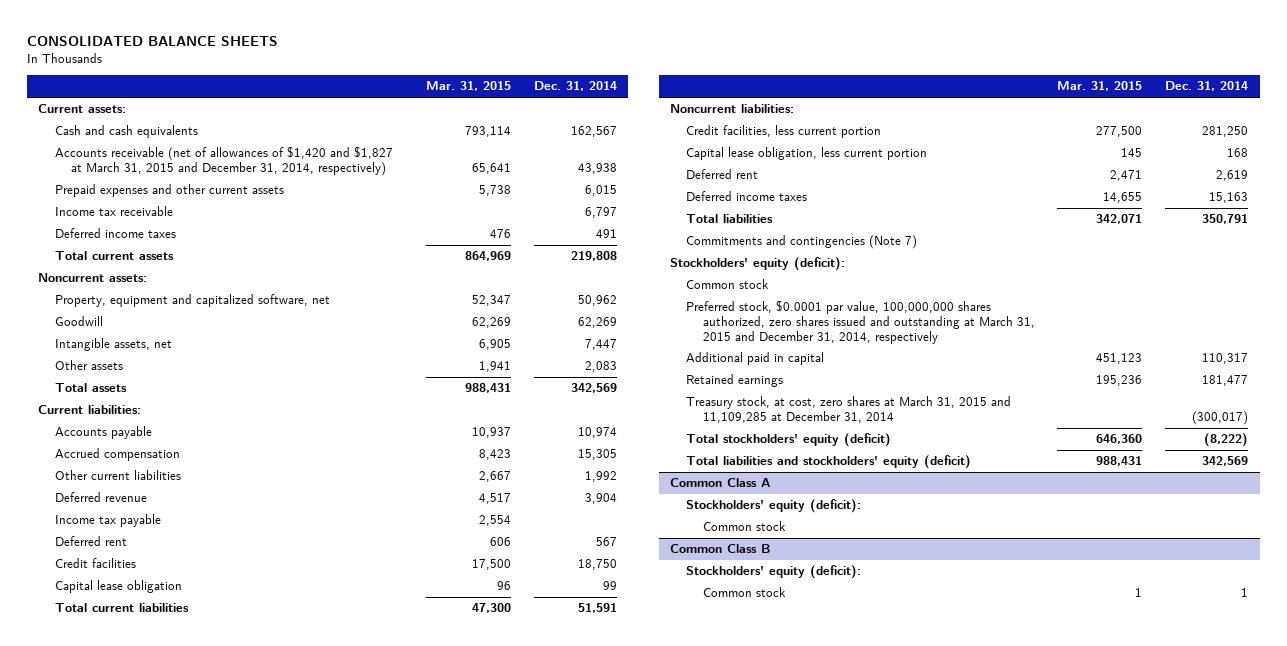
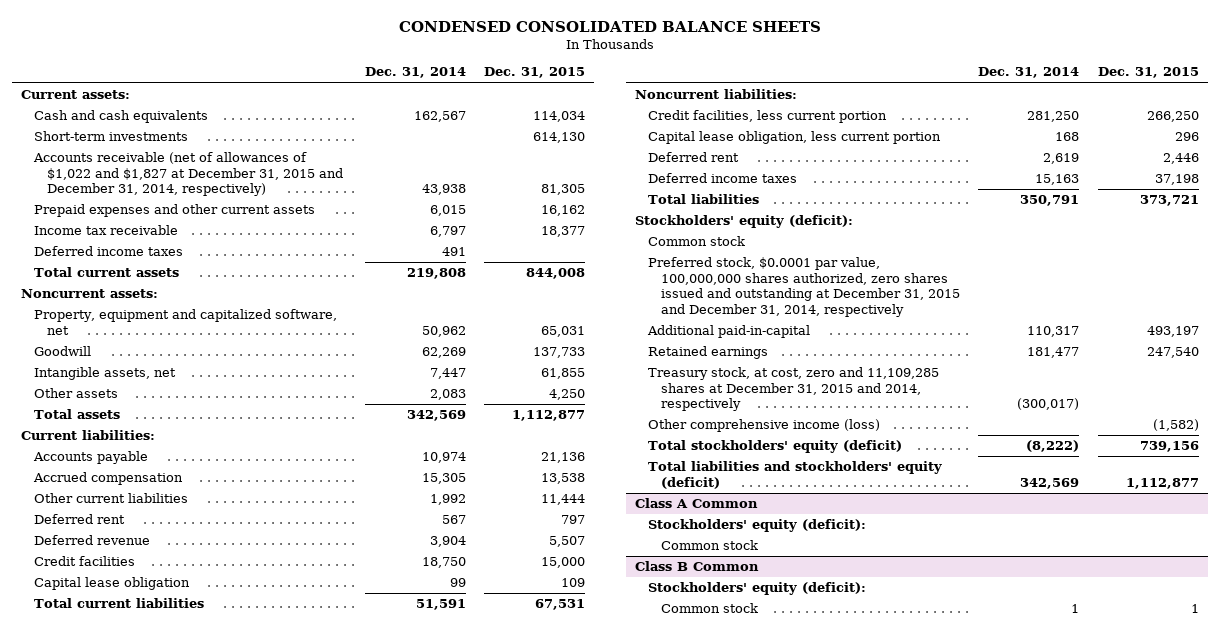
[27,36,279,47] CONSOLIDATED BALANCE SHEETS -> [398,20,821,32] CONDENSED CONSOLIDATED BALANCE SHEETS
[425,81,511,92] Mar. 31, 2015 -> none
none -> [483,67,585,79] Dec. 31, 2015
none -> [34,131,189,142] Short-term investments
[54,146,393,176] Accounts receivable (net of allowances of $1,420 and $1,827 at March 31, 2015 and December 31, 2014, respectively) -> [33,152,344,197] Accounts receivable (net of allowances of $1,022 and $1,827 at December 31, 2015 and December 31, 2014, respectively)
[54,514,161,528] Income tax payable -> none
[54,492,147,503] Deferred revenue -> [34,535,151,546] Deferred revenue
[686,235,918,250] Commitments and contingencies (Note 7) -> none
[686,300,1035,344] Preferred stock, $0.0001 par value, 100,000,000 shares authorized, zero shares issued and outstanding at March 31, 2015 and December 31, 2014, respectively -> [648,257,961,318] Preferred stock, $0.0001 par value, 100,000,000 shares authorized, zero shares issued and outstanding at December 31, 2015 and December 31, 2014, respectively
[686,352,825,366] Additional paid in capital -> [647,325,811,339] Additional paid-in-capital
[686,396,1012,423] Treasury stock, at cost, zero shares at March 31, 2015 and 11,109,285 at December 31, 2014 -> [648,367,940,412] Treasury stock, at cost, zero and 11,109,285 shares at December 31, 2015 and 2014, respectively
none -> [648,419,881,433] Other comprehensive income (loss)
[670,478,772,488] Common Class A -> [634,498,758,509] Class A Common
[670,544,772,554] Common Class B -> [634,561,759,572] Class B Common

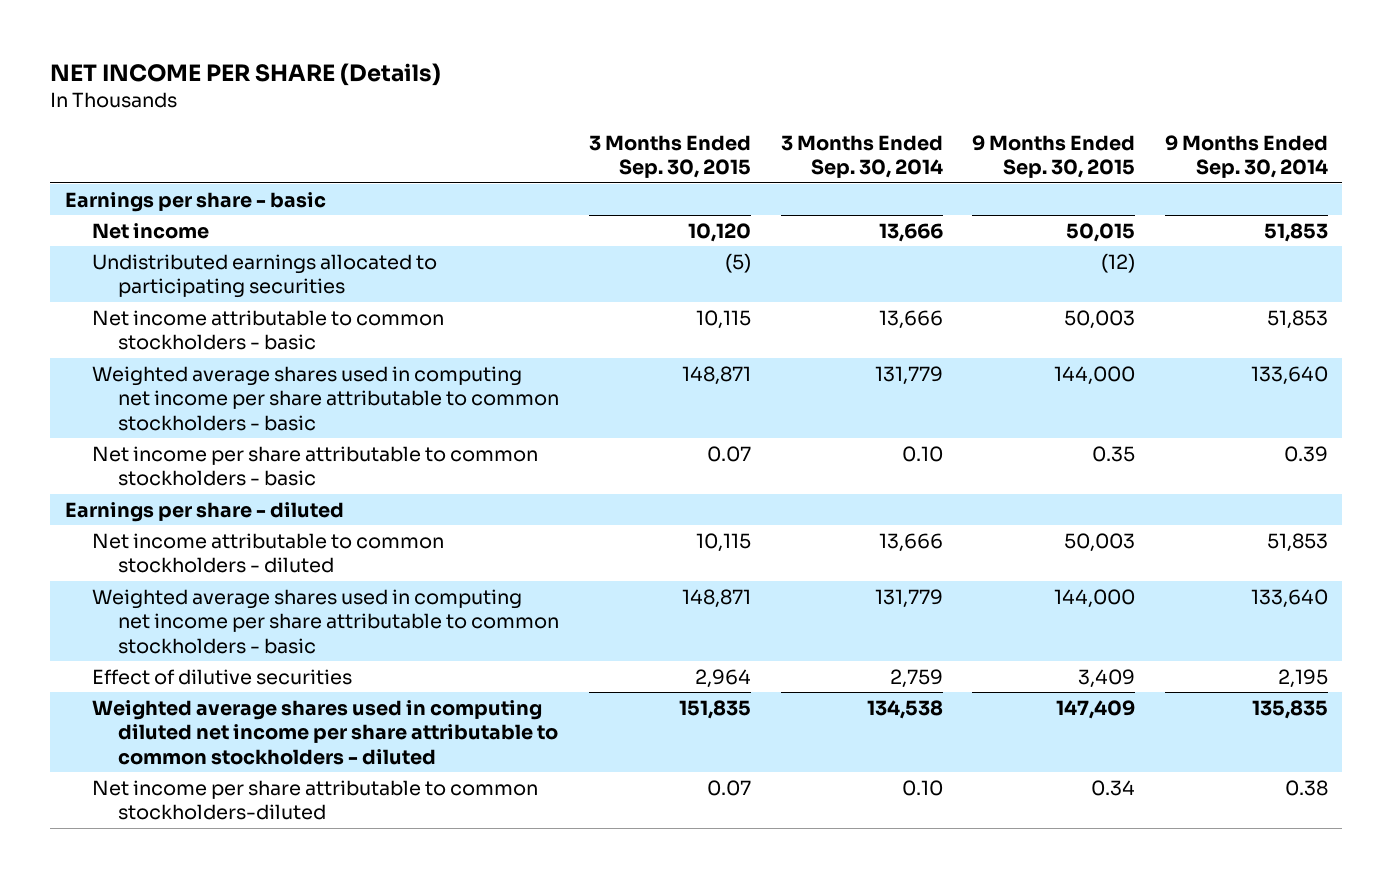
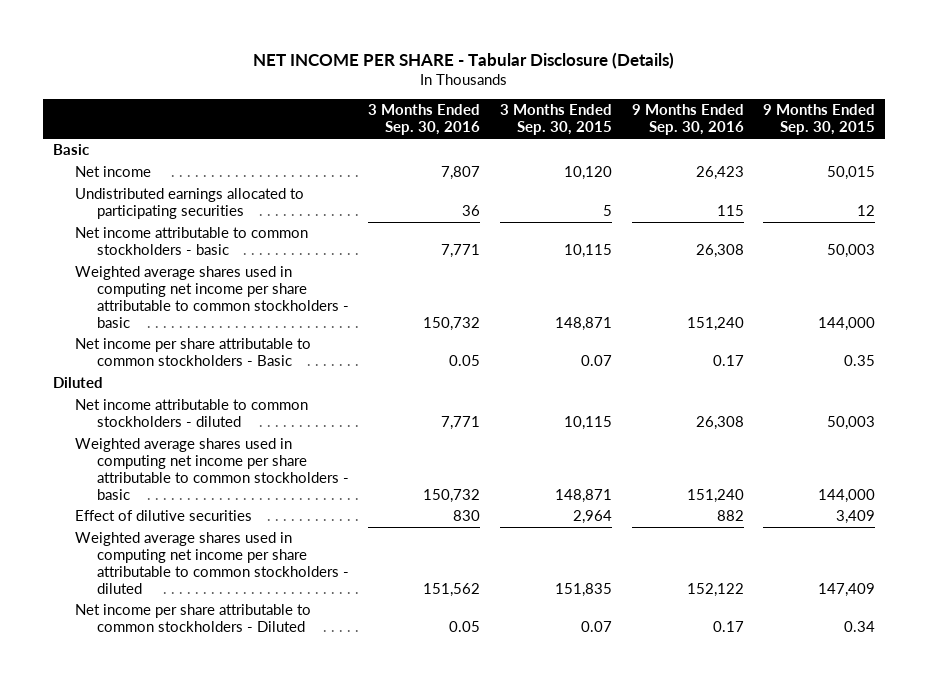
[50,62,442,86] NET INCOME PER SHARE (Details) -> [253,51,675,69] NET INCOME PER SHARE - Tabular Disclosure (Details)
[780,134,943,179] 3 Months Ended Sep. 30, 2014 -> none
[1164,134,1328,179] 9 Months Ended Sep. 30, 2014 -> none
none -> [368,104,481,136] 3 Months Ended Sep. 30, 2016
none -> [631,104,744,136] 9 Months Ended Sep. 30, 2016
[64,191,326,212] Earnings per share - basic -> [53,144,90,156] Basic
[724,252,751,273] (5) -> [603,204,613,216] 5
[1101,252,1136,273] (12) -> [857,204,876,216] 12
[91,445,538,487] Net income per share attributable to common stockholders - basic -> [74,338,311,366] Net income per share attributable to common stockholders - Basic
[64,501,344,522] Earnings per share - diluted -> [53,377,104,389] Diluted
[91,699,559,765] Weighted average shares used in computing diluted net income per share attributable to common stockholders - diluted -> [74,532,349,594] Weighted average shares used in computing net income per share attributable to common stockholders - diluted
[91,779,538,821] Net income per share attributable to common stockholders-diluted -> [74,604,311,632] Net income per share attributable to common stockholders - Diluted

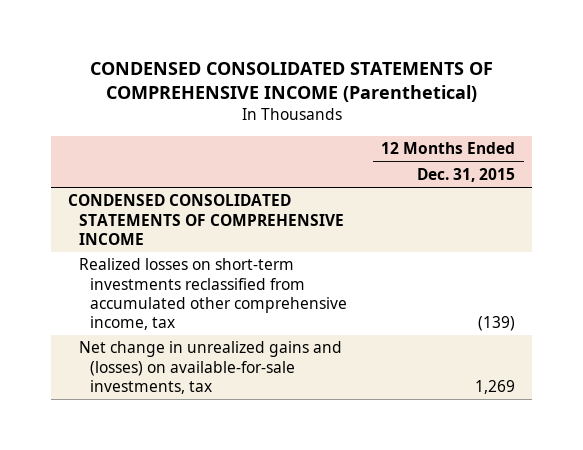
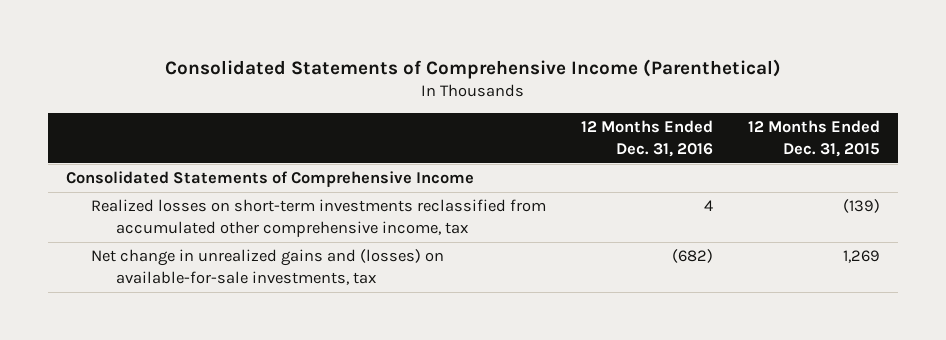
[89,62,493,103] CONDENSED CONSOLIDATED STATEMENTS OF COMPREHENSIVE INCOME (Parenthetical) -> [164,58,781,79] Consolidated Statements of Comprehensive Income (Parenthetical)
none -> [581,120,714,157] 12 Months Ended Dec. 31, 2016
[68,194,345,245] CONDENSED CONSOLIDATED STATEMENTS OF COMPREHENSIVE INCOME -> [65,171,474,188] Consolidated Statements of Comprehensive Income

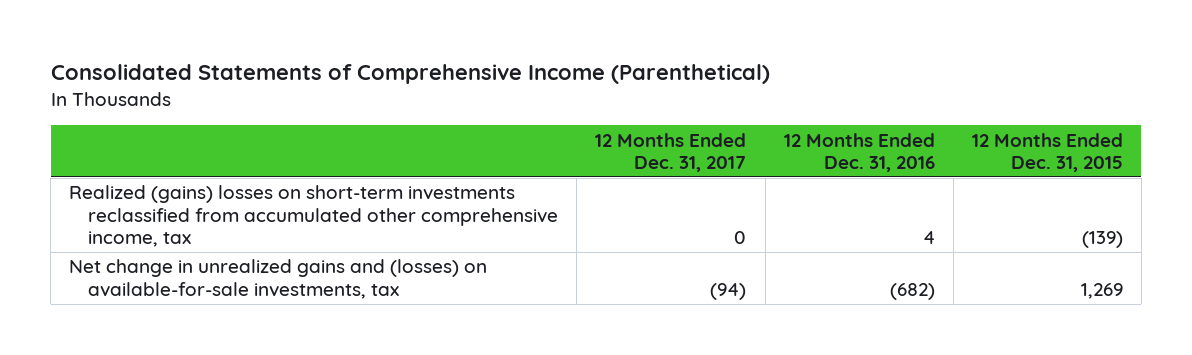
none -> [595,132,747,172] 12 Months Ended Dec. 31, 2017
[65,171,474,188] Consolidated Statements of Comprehensive Income -> none
[90,199,546,237] Realized losses on short-term investments reclassified from accumulated other comprehensive income, tax -> [69,185,559,248] Realized (gains) losses on short-term investments reclassified from accumulated other comprehensive income, tax

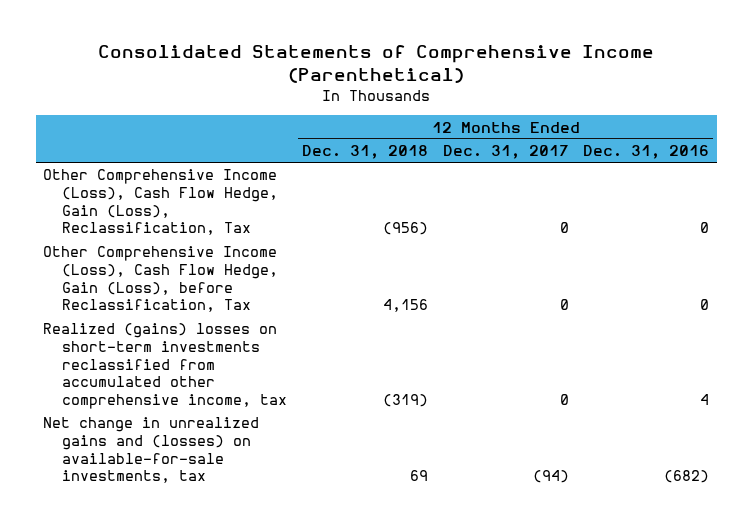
[971,132,1123,172] 12 Months Ended Dec. 31, 2015 -> none
none -> [301,145,428,160] Dec. 31, 2018
none -> [43,169,279,236] Other Comprehensive Income (Loss), Cash Flow Hedge, Gain (Loss), Reclassification, Tax
none -> [43,246,279,313] Other Comprehensive Income (Loss), Cash Flow Hedge, Gain (Loss), before Reclassification, Tax

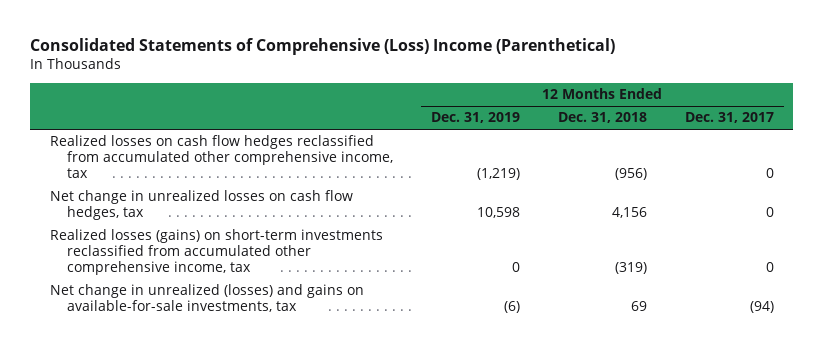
[98,45,655,84] Consolidated Statements of Comprehensive Income (Parenthetical) -> [30,38,616,56] Consolidated Statements of Comprehensive (Loss) Income (Parenthetical)
[583,145,710,160] Dec. 31, 2016 -> none
none -> [430,112,520,124] Dec. 31, 2019
[43,169,279,236] Other Comprehensive Income (Loss), Cash Flow Hedge, Gain (Loss), Reclassification, Tax -> [49,135,393,178] Realized losses on cash flow hedges reclassified from accumulated other comprehensive income, tax
[43,246,279,313] Other Comprehensive Income (Loss), Cash Flow Hedge, Gain (Loss), before Reclassification, Tax -> [49,190,353,221] Net change in unrealized losses on cash flow hedges, tax
[43,323,288,410] Realized (gains) losses on short-term investments reclassified from accumulated other comprehensive income, tax -> [49,229,383,275] Realized losses (gains) on short-term investments reclassified from accumulated other comprehensive income, tax
[43,417,260,484] Net change in unrealized gains and (losses) on available-for-sale investments, tax -> [49,284,364,313] Net change in unrealized (losses) and gains on available-for-sale investments, tax

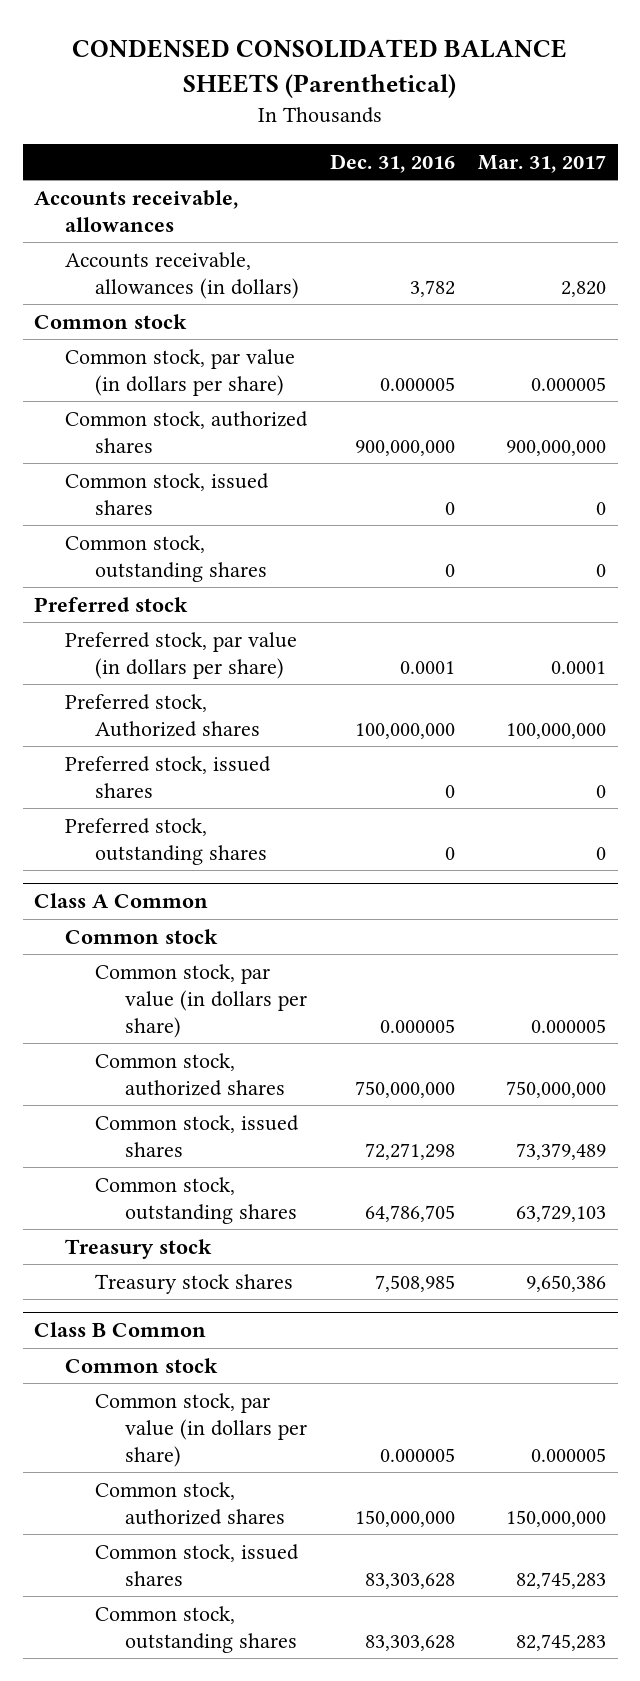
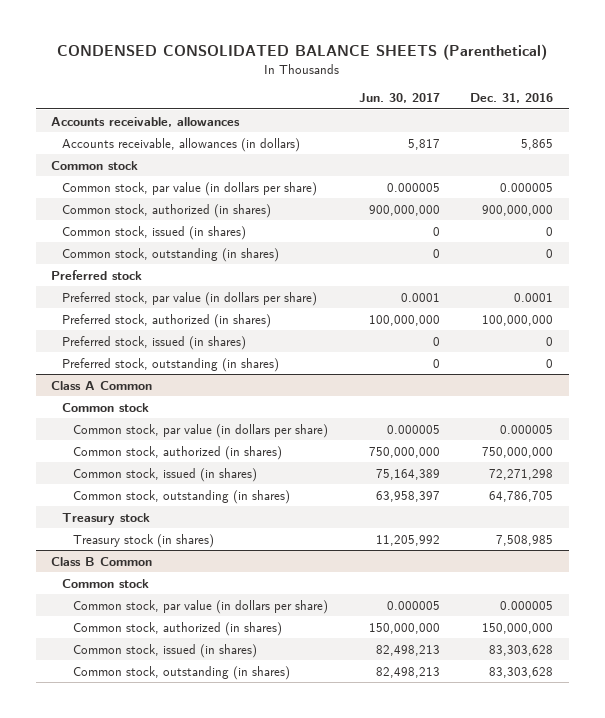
[478,154,607,173] Mar. 31, 2017 -> none
none -> [358,93,440,104] Jun. 30, 2017
[410,279,456,297] 3,782 -> [521,138,554,150] 5,865
[64,410,308,453] Common stock, authorized shares -> [62,203,272,218] Common stock, authorized (in shares)
[64,472,269,515] Common stock, issued shares -> [62,225,247,240] Common stock, issued (in shares)
[64,534,267,582] Common stock, outstanding shares -> [62,247,280,262] Common stock, outstanding (in shares)
[64,693,260,737] Preferred stock, Authorized shares -> [62,313,272,328] Preferred stock, authorized (in shares)
[64,755,271,798] Preferred stock, issued shares -> [62,335,247,350] Preferred stock, issued (in shares)
[64,817,267,865] Preferred stock, outstanding shares -> [62,357,280,372] Preferred stock, outstanding (in shares)
[94,1052,286,1096] Common stock, authorized shares -> [73,445,283,460] Common stock, authorized (in shares)
[94,1114,299,1157] Common stock, issued shares -> [73,467,258,482] Common stock, issued (in shares)
[94,1176,298,1224] Common stock, outstanding shares -> [73,489,291,504] Common stock, outstanding (in shares)
[94,1273,293,1294] Treasury stock shares -> [73,533,215,548] Treasury stock (in shares)
[94,1481,286,1525] Common stock, authorized shares -> [73,621,283,636] Common stock, authorized (in shares)
[94,1543,299,1586] Common stock, issued shares -> [73,643,258,658] Common stock, issued (in shares)
[94,1605,298,1653] Common stock, outstanding shares -> [73,665,291,680] Common stock, outstanding (in shares)

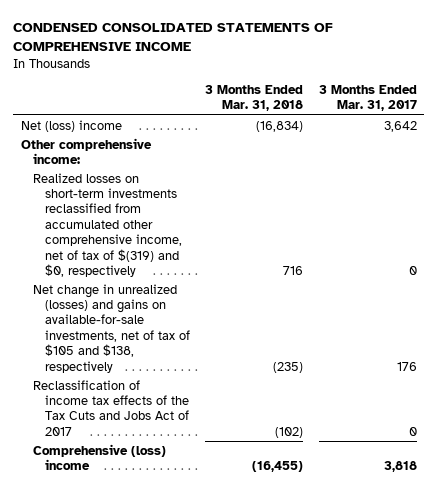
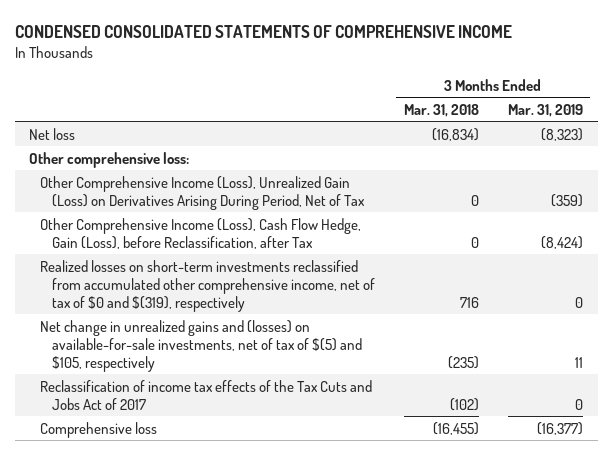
[318,84,417,112] 3 Months Ended Mar. 31, 2017 -> none
none -> [507,103,583,117] Mar. 31, 2019
[20,119,122,132] Net (loss) income -> [29,127,76,140] Net loss
[20,137,152,165] Other comprehensive income: -> [29,151,190,168] Other comprehensive loss:
none -> [40,175,365,210] Other Comprehensive Income (Loss), Unrealized Gain (Loss) on Derivatives Arising During Period, Net of Tax
none -> [40,217,362,249] Other Comprehensive Income (Loss), Cash Flow Hedge, Gain (Loss), before Reclassification, after Tax
[32,172,183,278] Realized losses on short-term investments reclassified from accumulated other comprehensive income, net of tax of $(319) and $0, respectively -> [40,259,375,312] Realized losses on short-term investments reclassified from accumulated other comprehensive income, net of tax of $0 and $(319), respectively
[32,283,191,373] Net change in unrealized (losses) and gains on available-for-sale investments, net of tax of $105 and $138, respectively -> [40,319,362,372] Net change in unrealized gains and (losses) on available-for-sale investments, net of tax of $(5) and $105, respectively
[32,443,166,471] Comprehensive (loss) income -> [40,421,158,438] Comprehensive loss

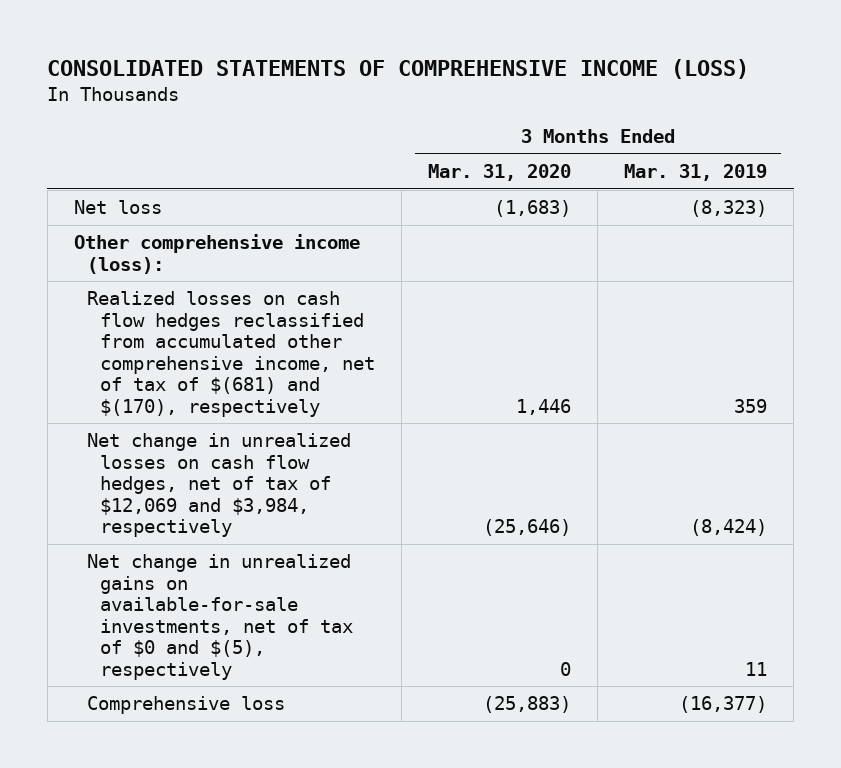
[14,24,512,38] CONDENSED CONSOLIDATED STATEMENTS OF COMPREHENSIVE INCOME -> [47,58,750,79] CONSOLIDATED STATEMENTS OF COMPREHENSIVE INCOME (LOSS)
[403,103,479,117] Mar. 31, 2018 -> none
none -> [428,163,572,181] Mar. 31, 2020
[40,259,375,312] Realized losses on short-term investments reclassified from accumulated other comprehensive income, net of tax of $0 and $(319), respectively -> none
[40,379,373,410] Reclassification of income tax effects of the Tax Cuts and Jobs Act of 2017 -> none
[29,151,190,168] Other comprehensive loss: -> [73,234,360,274] Other comprehensive income (loss):
[40,175,365,210] Other Comprehensive Income (Loss), Unrealized Gain (Loss) on Derivatives Arising During Period, Net of Tax -> [86,291,376,417] Realized losses on cash flow hedges reclassified from accumulated other comprehensive income, net of tax of $(681) and $(170), respectively
[550,193,583,207] (359) -> [734,398,768,413] 359
[40,217,362,249] Other Comprehensive Income (Loss), Cash Flow Hedge, Gain (Loss), before Reclassification, after Tax -> [86,433,351,538] Net change in unrealized losses on cash flow hedges, net of tax of $12,069 and $3,984, respectively
[40,319,362,372] Net change in unrealized gains and (losses) on available-for-sale investments, net of tax of $(5) and $105, respectively -> [86,554,354,680] Net change in unrealized gains on available-for-sale investments, net of tax of $0 and $(5), respectively

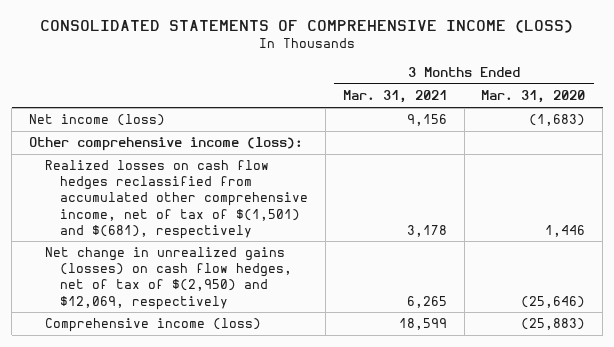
[624,163,768,181] Mar. 31, 2019 -> none
none -> [342,90,447,104] Mar. 31, 2021
[73,200,162,215] Net loss -> [28,114,165,127] Net income (loss)
[86,554,354,680] Net change in unrealized gains on available-for-sale investments, net of tax of $0 and $(5), respectively -> none
[86,291,376,417] Realized losses on cash flow hedges reclassified from accumulated other comprehensive income, net of tax of $(681) and $(170), respectively -> [44,160,309,239] Realized losses on cash flow hedges reclassified from accumulated other comprehensive income, net of tax of $(1,501) and $(681), respectively
[86,433,351,538] Net change in unrealized losses on cash flow hedges, net of tax of $12,069 and $3,984, respectively -> [44,247,293,310] Net change in unrealized gains (losses) on cash flow hedges, net of tax of $(2,950) and $12,069, respectively
[86,696,285,715] Comprehensive loss -> [44,318,261,333] Comprehensive income (loss)

